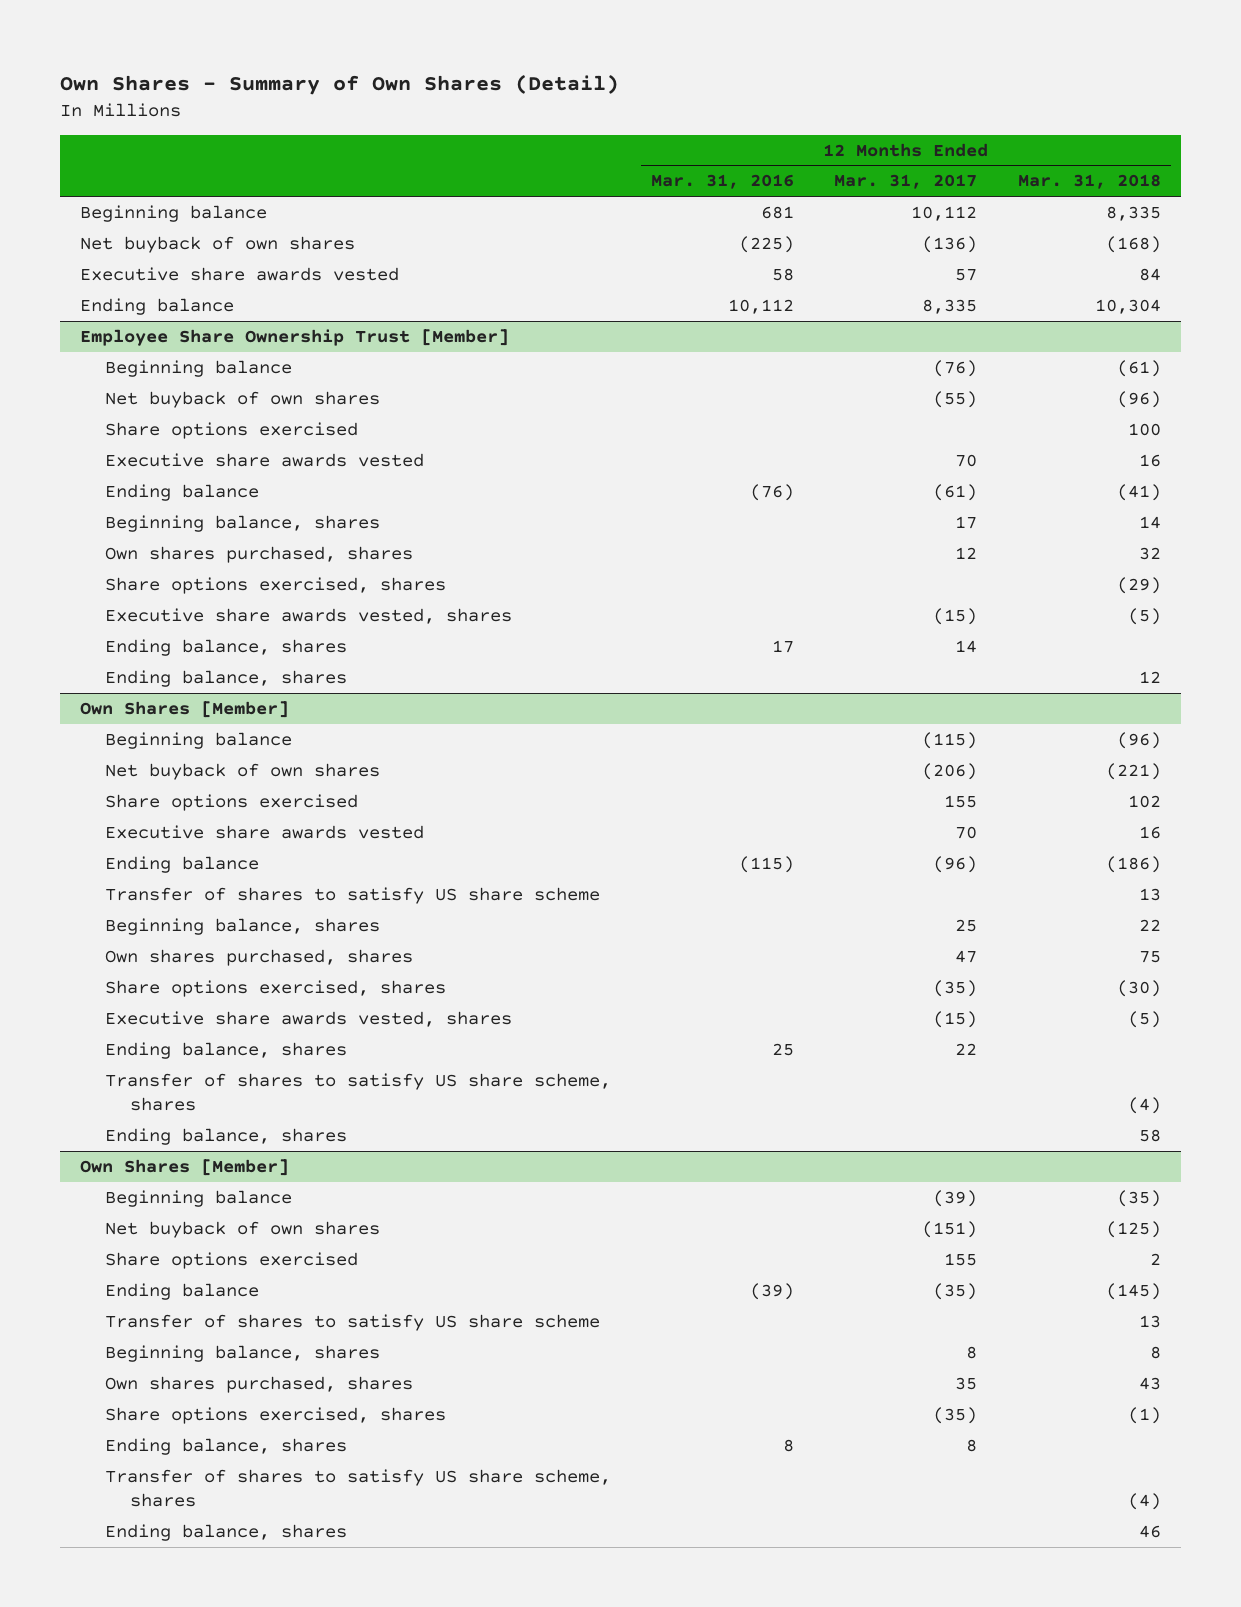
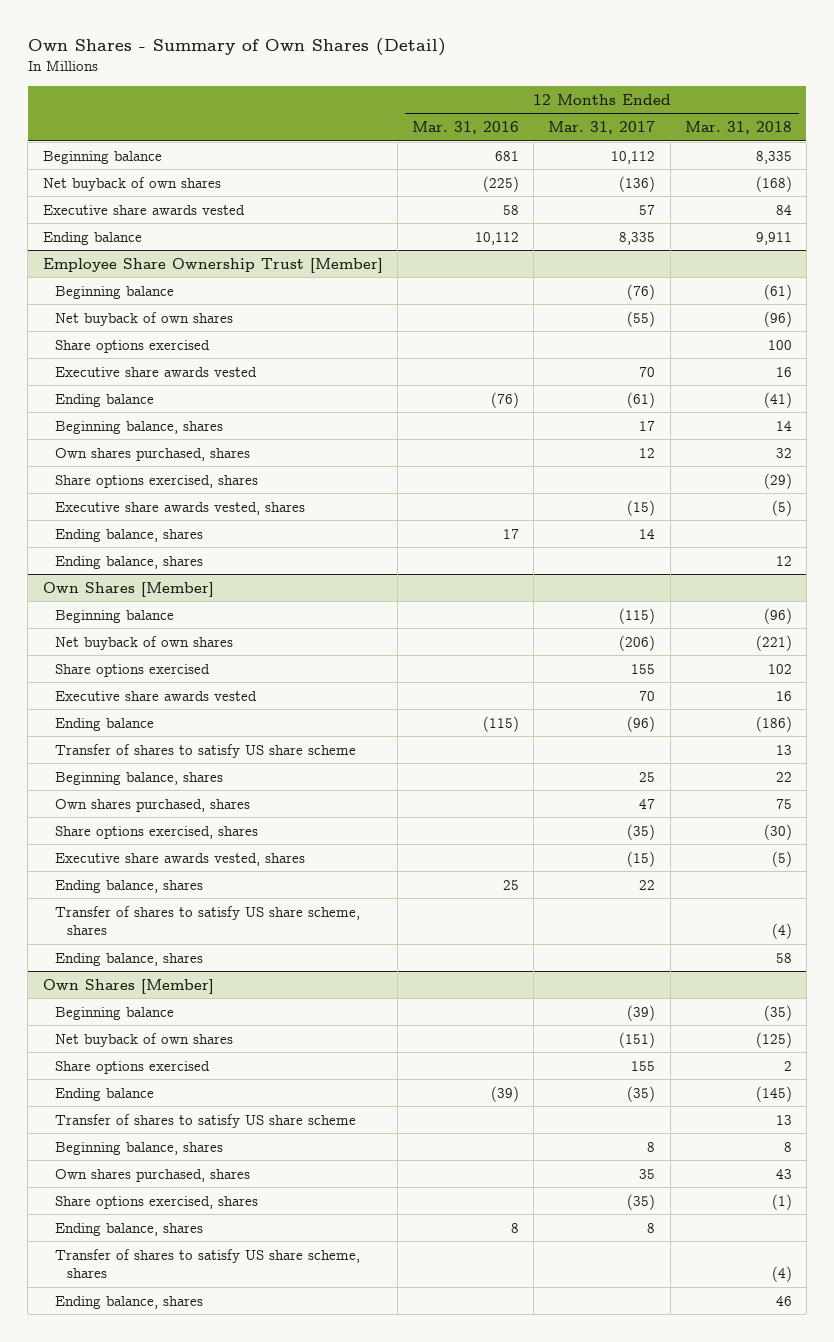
[1094,299,1161,315] 10,304 -> [755,231,792,245] 9,911

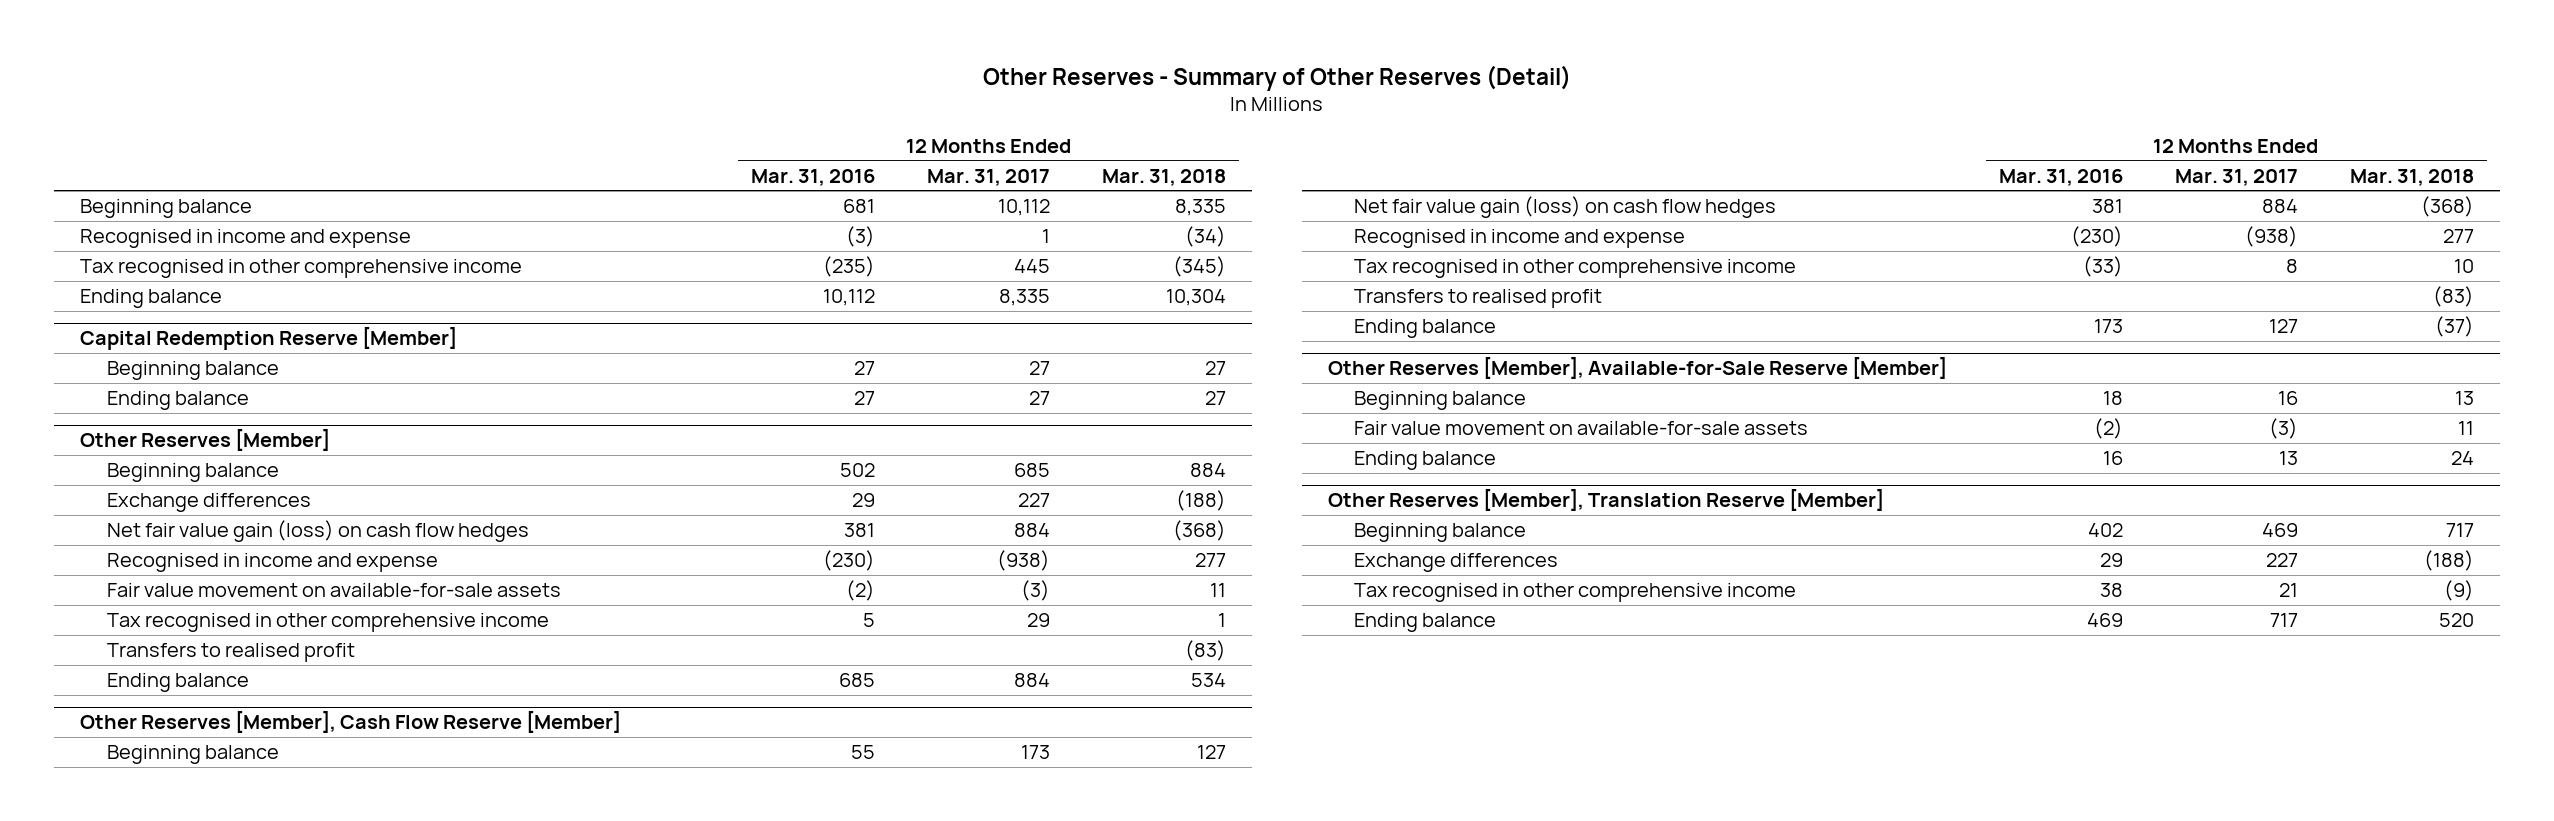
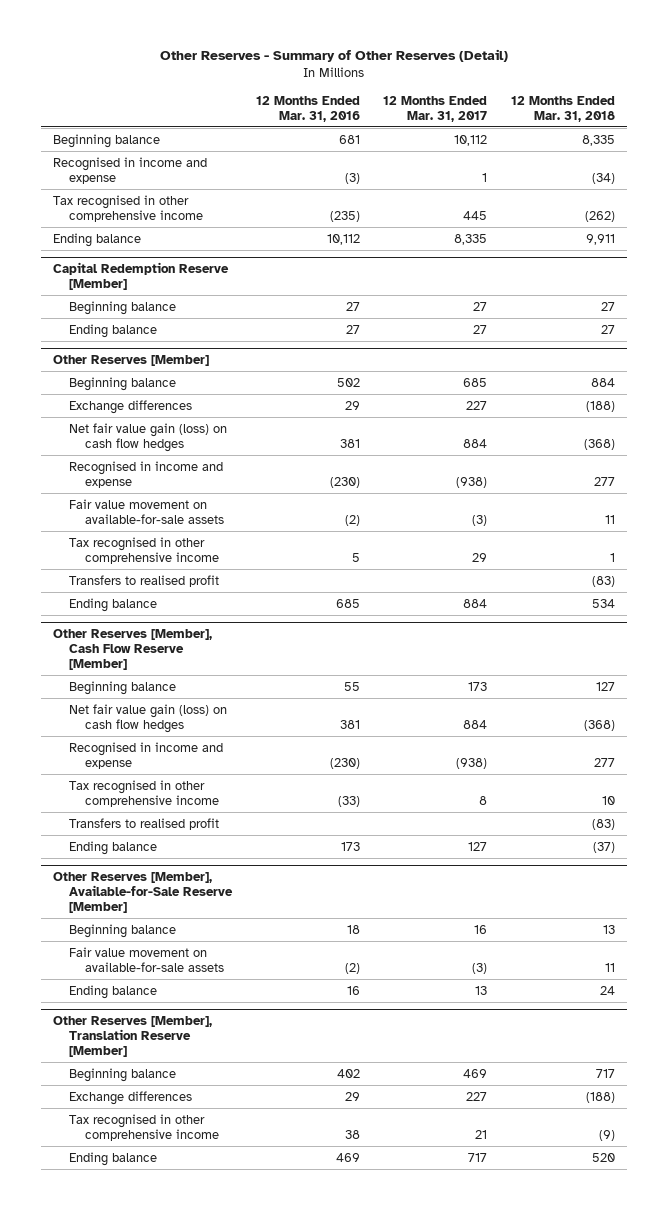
[1173,256,1227,278] (345) -> [584,210,615,222] (262)
[1166,289,1227,307] 10,304 -> [585,233,615,245] 9,911

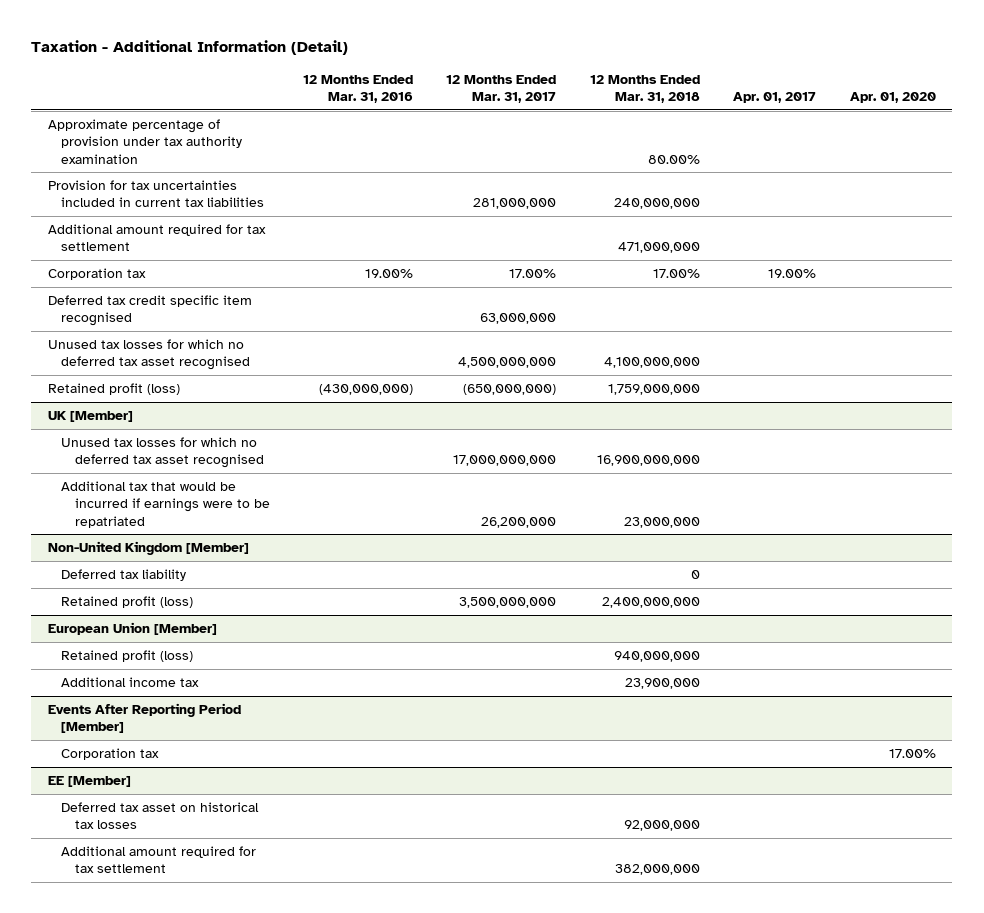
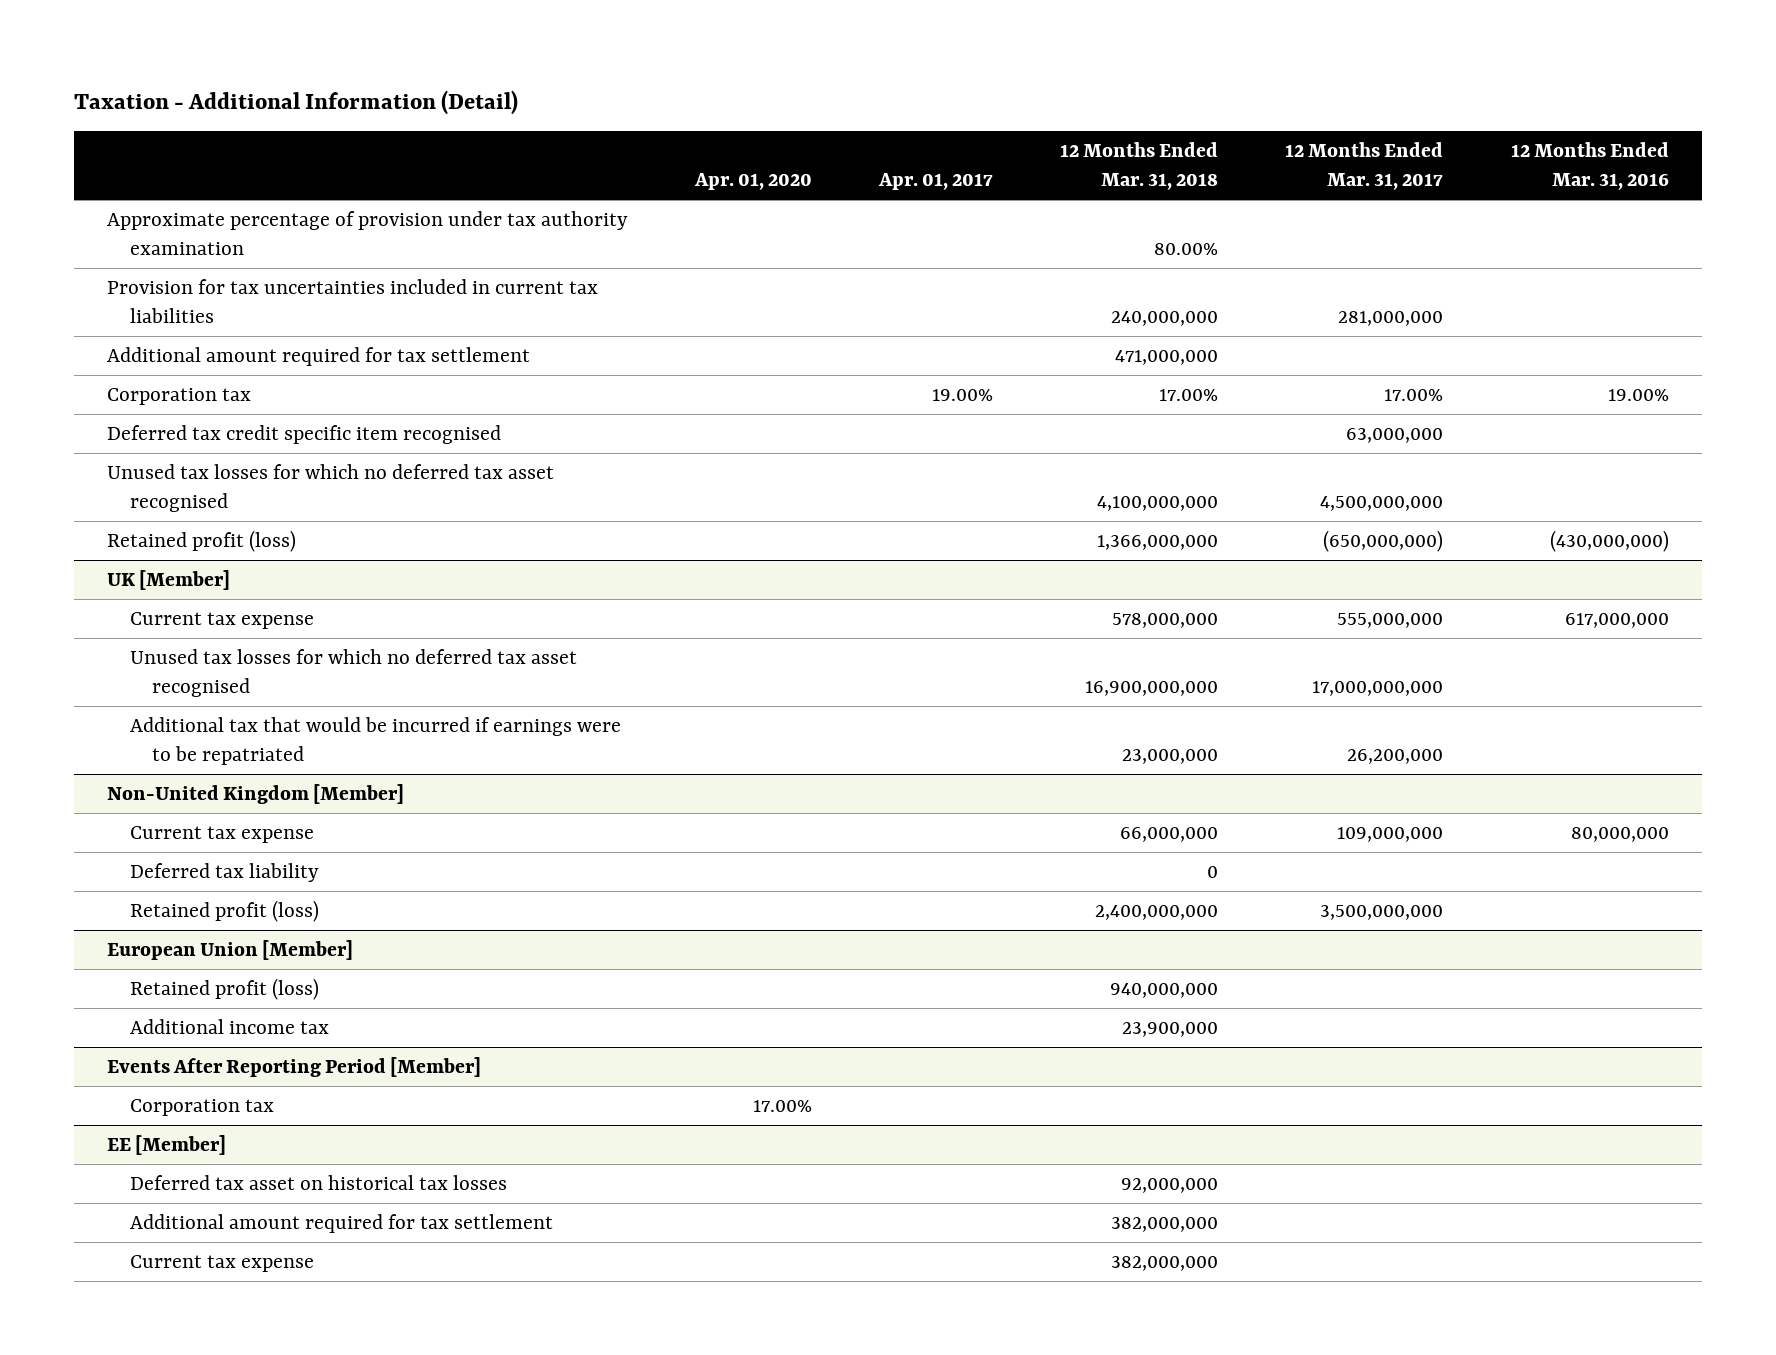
[607,384,700,396] 1,759,000,000 -> [1097,534,1219,550] 1,366,000,000
none -> [129,611,314,629] Current tax expense
none -> [129,825,314,843] Current tax expense
none -> [129,1254,314,1272] Current tax expense

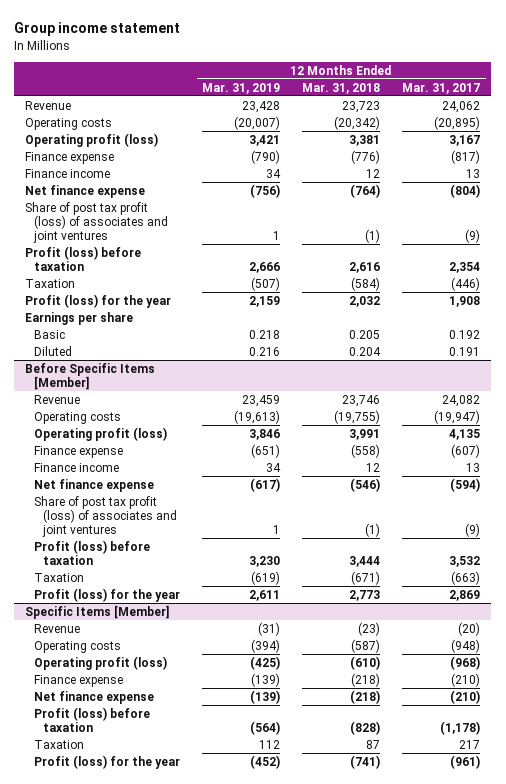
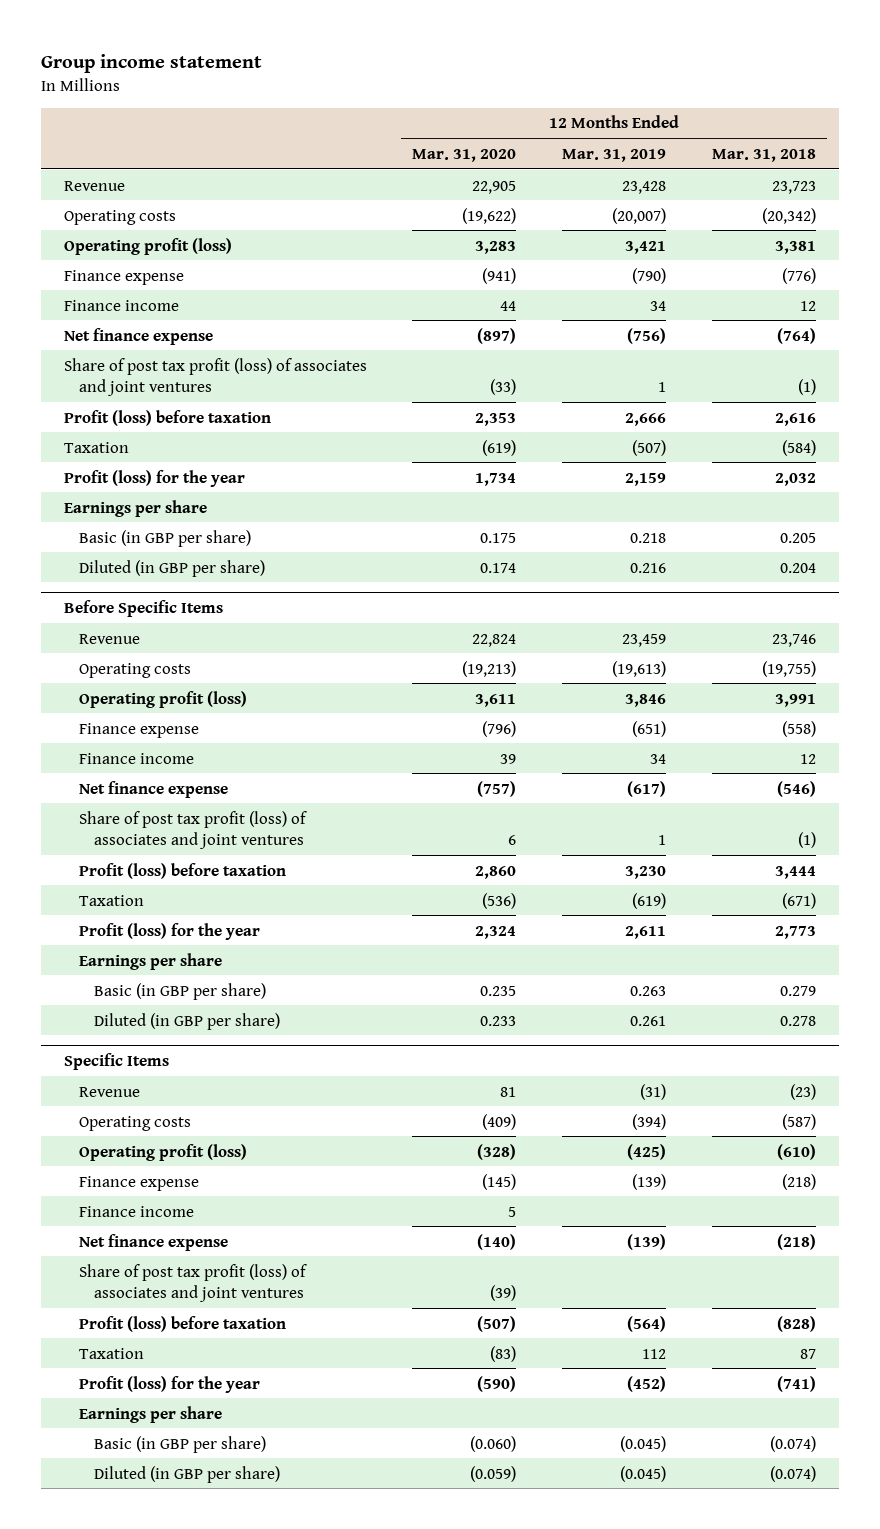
[402,82,481,94] Mar. 31, 2017 -> none
none -> [412,148,517,162] Mar. 31, 2020
[34,329,66,339] Basic -> [78,529,251,547] Basic (in GBP per share)
[34,345,73,356] Diluted -> [78,559,265,577] Diluted (in GBP per share)
[25,362,156,390] Before Specific Items [Member] -> [63,600,223,618] Before Specific Items
none -> [78,952,222,970] Earnings per share
none -> [94,982,267,1000] Basic (in GBP per share)
none -> [94,1012,281,1030] Diluted (in GBP per share)
[25,604,170,619] Specific Items [Member] -> [63,1053,169,1071] Specific Items
none -> [78,1205,194,1217] Finance income
none -> [78,1263,307,1303] Share of post tax profit (loss) of associates and joint ventures
none -> [78,1405,222,1423] Earnings per share
none -> [94,1435,267,1453] Basic (in GBP per share)
none -> [94,1465,281,1483] Diluted (in GBP per share)

